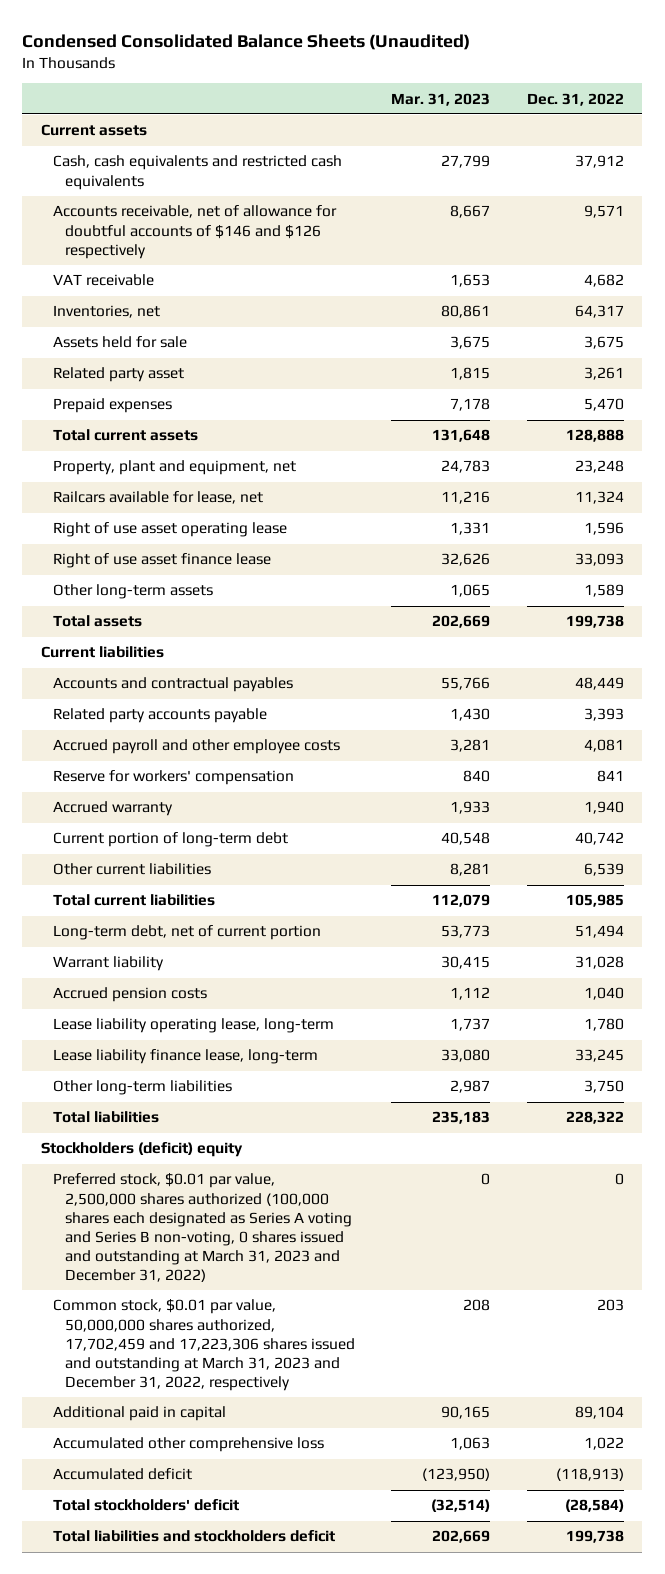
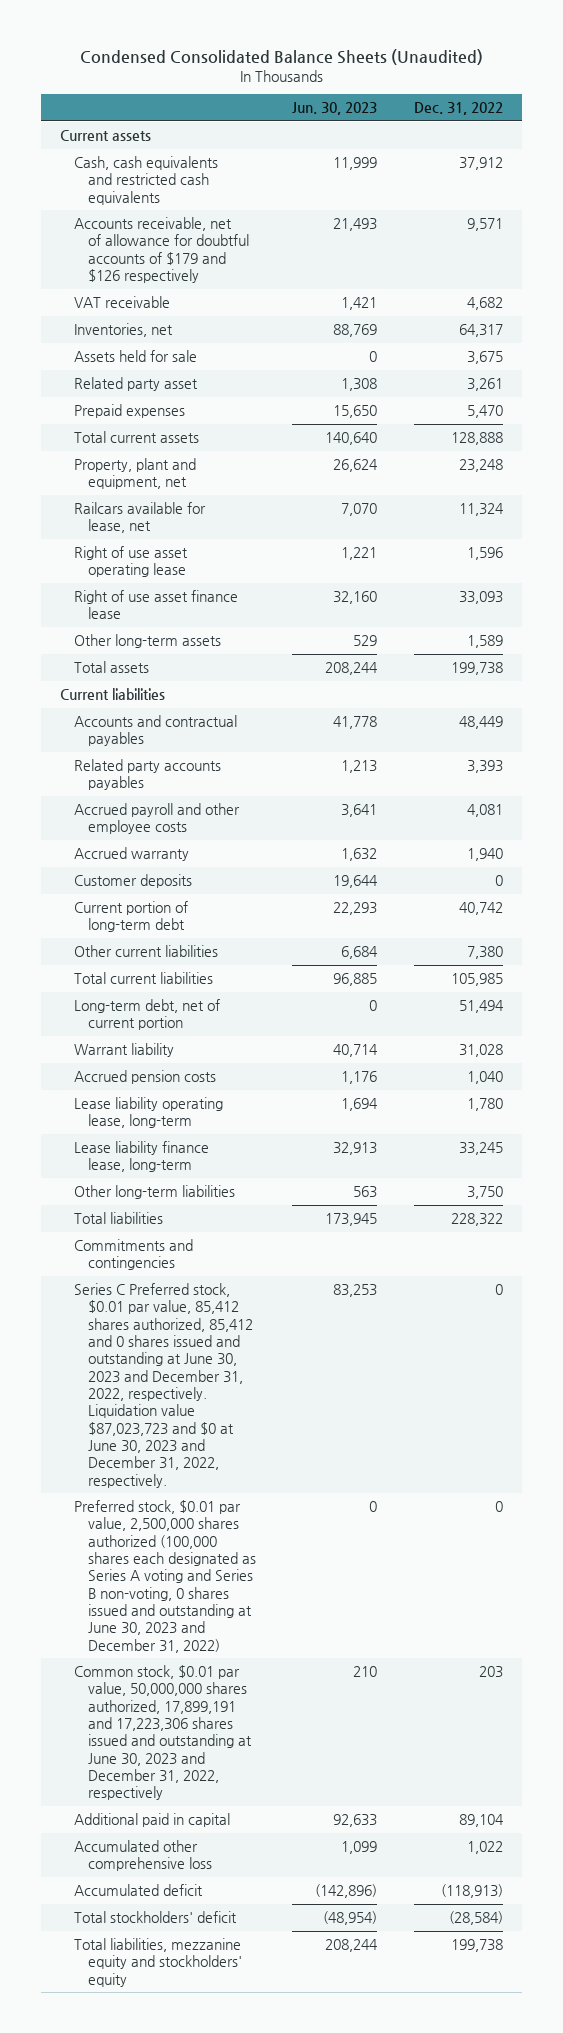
[391,92,491,106] Mar. 31, 2023 -> none
none -> [292,102,378,116] Jun. 30, 2023
[52,205,337,259] Accounts receivable, net of allowance for doubtful accounts of $146 and $126 respectively -> [73,217,249,284] Accounts receivable, net of allowance for doubtful accounts of $179 and $126 respectively
[52,708,267,724] Related party accounts payable -> [73,759,221,791] Related party accounts payables
[52,770,294,786] Reserve for workers' compensation -> none
none -> [73,874,192,889] Customer deposits
[584,863,625,877] 6,539 -> [467,946,504,960] 7,380
[40,1142,243,1158] Stockholders (deficit) equity -> none
none -> [73,1239,193,1271] Commitments and contingencies
none -> [73,1283,253,1488] Series C Preferred stock, $0.01 par value, 85,412 shares authorized, 85,412 and 0 shares issued and outstanding at June 30, 2023 and December 31, 2022, respectively. Liquidation value $87,023,723 and $0 at June 30, 2023 and December 31, 2022, respectively.
[52,1173,352,1283] Preferred stock, $0.01 par value, 2,500,000 shares authorized (100,000 shares each designated as Series A voting and Series B non-voting, 0 shares issued and outstanding at March 31, 2023 and December 31, 2022) -> [73,1500,256,1653] Preferred stock, $0.01 par value, 2,500,000 shares authorized (100,000 shares each designated as Series A voting and Series B non-voting, 0 shares issued and outstanding at June 30, 2023 and December 31, 2022)
[52,1299,355,1392] Common stock, $0.01 par value, 50,000,000 shares authorized, 17,702,459 and 17,223,306 shares issued and outstanding at March 31, 2023 and December 31, 2022, respectively -> [73,1665,252,1801] Common stock, $0.01 par value, 50,000,000 shares authorized, 17,899,191 and 17,223,306 shares issued and outstanding at June 30, 2023 and December 31, 2022, respectively
[52,1530,335,1543] Total liabilities and stockholders deficit -> [73,1938,242,1987] Total liabilities, mezzanine equity and stockholders' equity

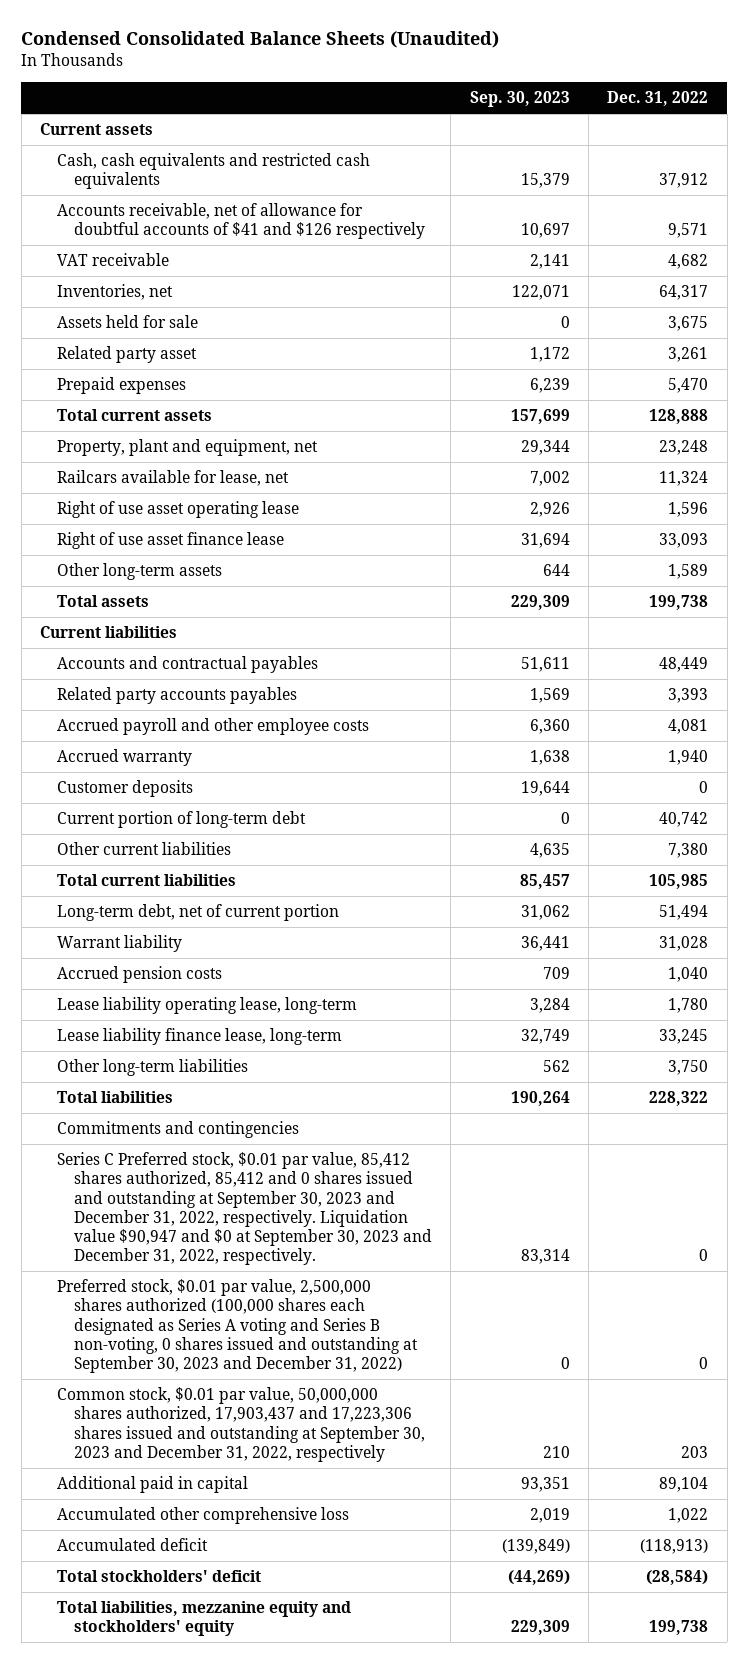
[292,102,378,116] Jun. 30, 2023 -> none
none -> [469,91,570,108] Sep. 30, 2023
[73,217,249,284] Accounts receivable, net of allowance for doubtful accounts of $179 and $126 respectively -> [56,203,425,240] Accounts receivable, net of allowance for doubtful accounts of $41 and $126 respectively
[73,1283,253,1488] Series C Preferred stock, $0.01 par value, 85,412 shares authorized, 85,412 and 0 shares issued and outstanding at June 30, 2023 and December 31, 2022, respectively. Liquidation value $87,023,723 and $0 at June 30, 2023 and December 31, 2022, respectively. -> [56,1152,432,1266] Series C Preferred stock, $0.01 par value, 85,412 shares authorized, 85,412 and 0 shares issued and outstanding at September 30, 2023 and December 31, 2022, respectively. Liquidation value $90,947 and $0 at September 30, 2023 and December 31, 2022, respectively.
[73,1500,256,1653] Preferred stock, $0.01 par value, 2,500,000 shares authorized (100,000 shares each designated as Series A voting and Series B non-voting, 0 shares issued and outstanding at June 30, 2023 and December 31, 2022) -> [56,1279,418,1373] Preferred stock, $0.01 par value, 2,500,000 shares authorized (100,000 shares each designated as Series A voting and Series B non-voting, 0 shares issued and outstanding at September 30, 2023 and December 31, 2022)
[73,1665,252,1801] Common stock, $0.01 par value, 50,000,000 shares authorized, 17,899,191 and 17,223,306 shares issued and outstanding at June 30, 2023 and December 31, 2022, respectively -> [56,1387,425,1462] Common stock, $0.01 par value, 50,000,000 shares authorized, 17,903,437 and 17,223,306 shares issued and outstanding at September 30, 2023 and December 31, 2022, respectively

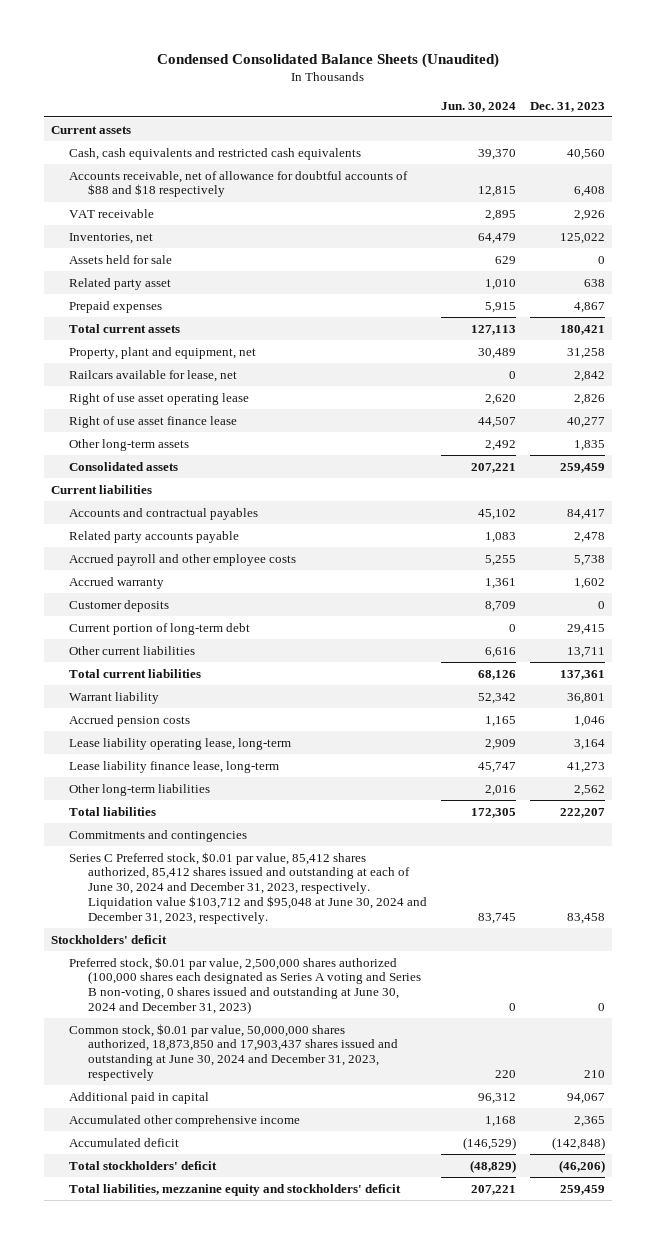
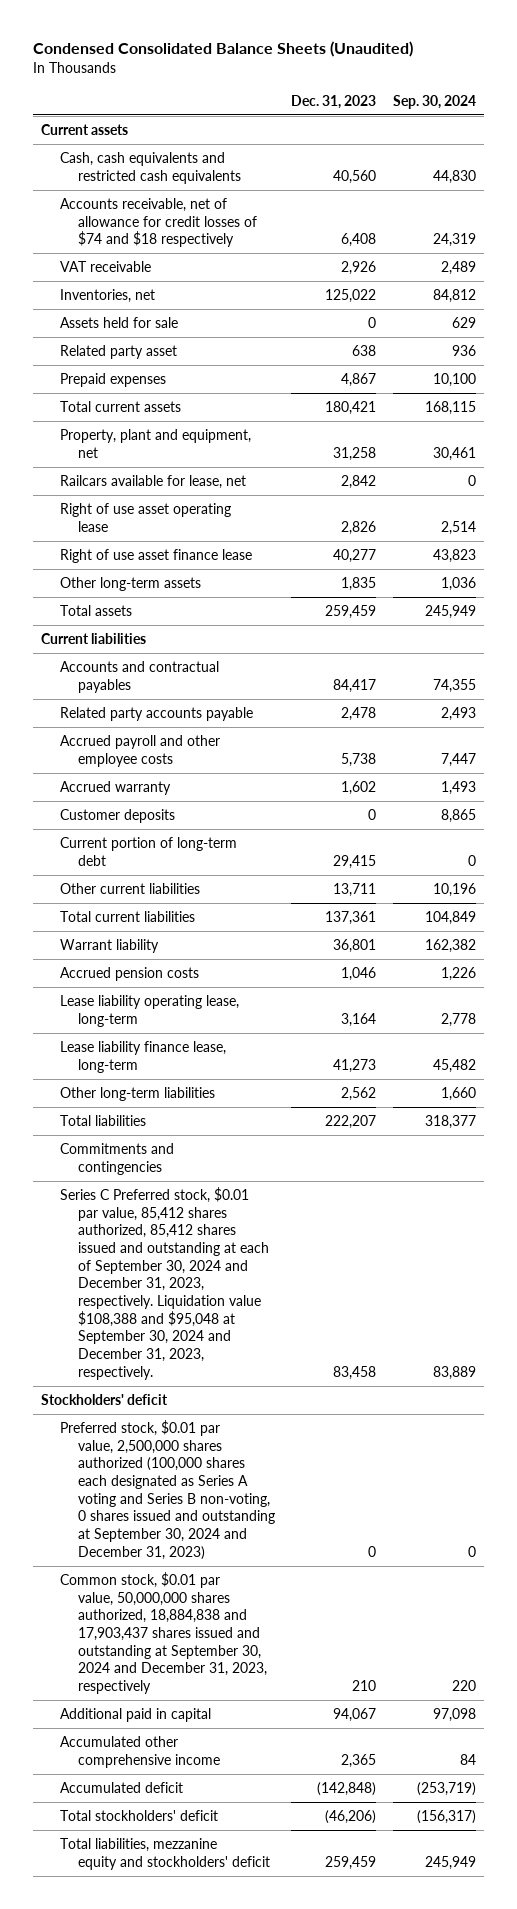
[440,101,516,112] Jun. 30, 2024 -> none
none -> [392,94,476,109] Sep. 30, 2024
[69,170,409,198] Accounts receivable, net of allowance for doubtful accounts of $88 and $18 respectively -> [59,197,258,248] Accounts receivable, net of allowance for credit losses of $74 and $18 respectively
[69,461,179,471] Consolidated assets -> [59,604,132,616] Total assets
[69,851,428,925] Series C Preferred stock, $0.01 par value, 85,412 shares authorized, 85,412 shares issued and outstanding at each of June 30, 2024 and December 31, 2023, respectively. Liquidation value $103,712 and $95,048 at June 30, 2024 and December 31, 2023, respectively. -> [59,1186,270,1380] Series C Preferred stock, $0.01 par value, 85,412 shares authorized, 85,412 shares issued and outstanding at each of September 30, 2024 and December 31, 2023, respectively. Liquidation value $108,388 and $95,048 at September 30, 2024 and December 31, 2023, respectively.
[69,956,422,1015] Preferred stock, $0.01 par value, 2,500,000 shares authorized (100,000 shares each designated as Series A voting and Series B non-voting, 0 shares issued and outstanding at June 30, 2024 and December 31, 2023) -> [59,1419,276,1560] Preferred stock, $0.01 par value, 2,500,000 shares authorized (100,000 shares each designated as Series A voting and Series B non-voting, 0 shares issued and outstanding at September 30, 2024 and December 31, 2023)
[69,1023,399,1082] Common stock, $0.01 par value, 50,000,000 shares authorized, 18,873,850 and 17,903,437 shares issued and outstanding at June 30, 2024 and December 31, 2023, respectively -> [59,1571,268,1694] Common stock, $0.01 par value, 50,000,000 shares authorized, 18,884,838 and 17,903,437 shares issued and outstanding at September 30, 2024 and December 31, 2023, respectively

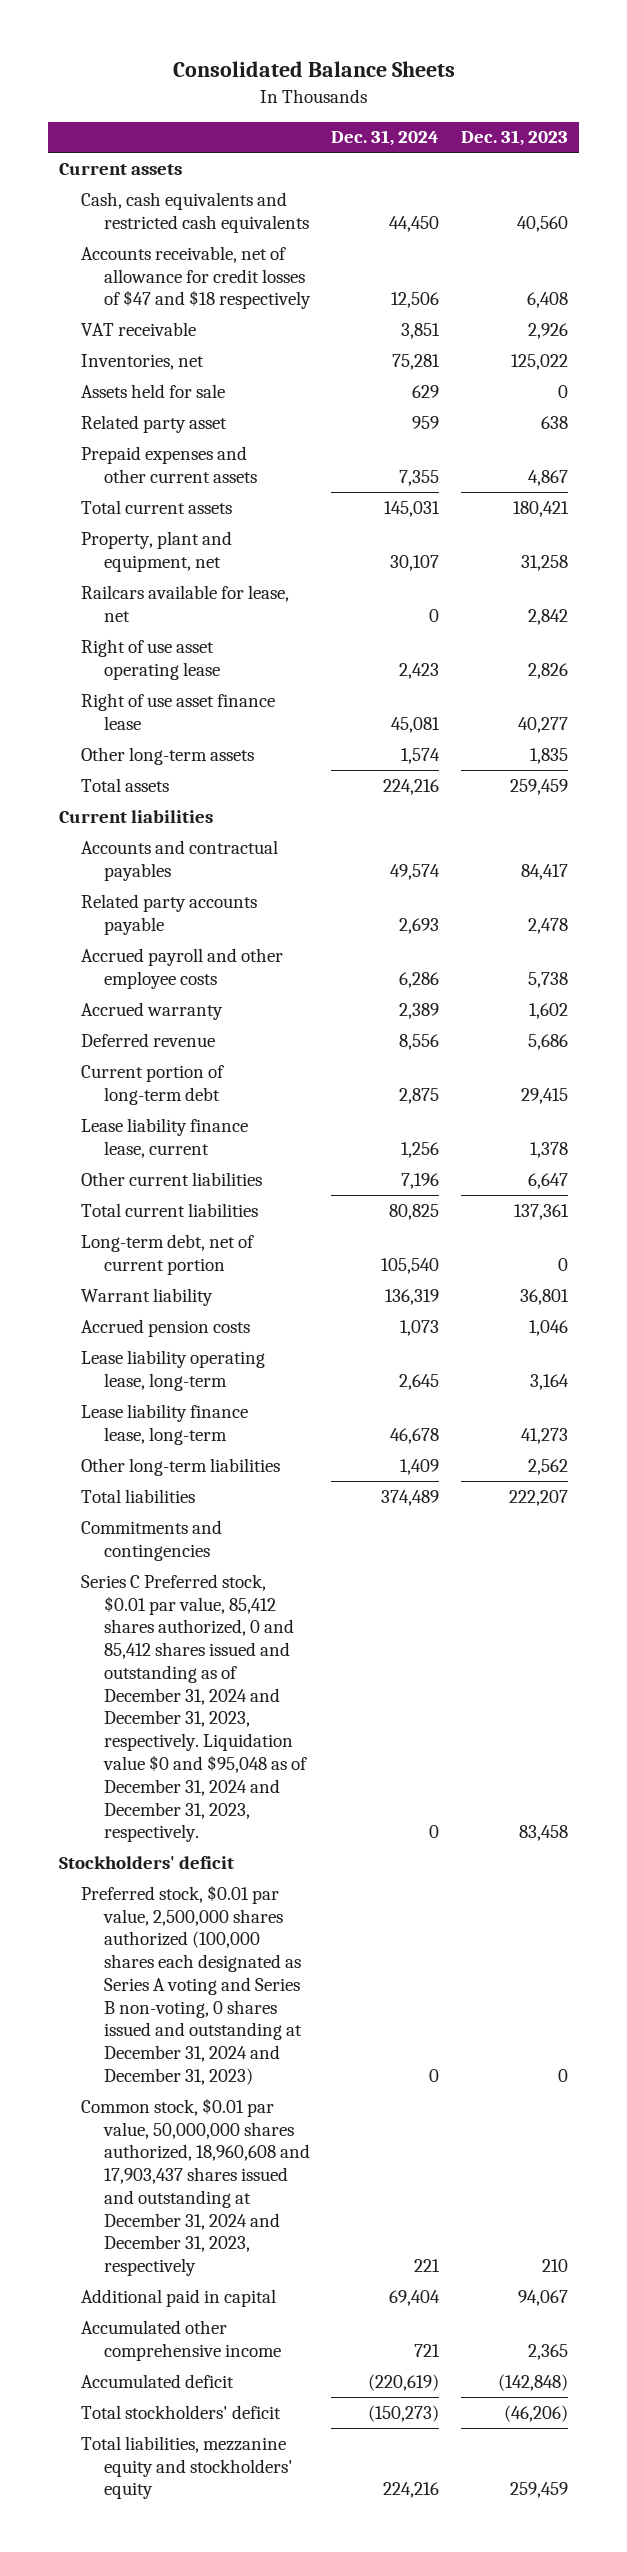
[33,41,414,58] Condensed Consolidated Balance Sheets (Unaudited) -> [172,61,455,78] Consolidated Balance Sheets
[392,94,476,109] Sep. 30, 2024 -> none
none -> [331,130,440,147] Dec. 31, 2024
[59,197,258,248] Accounts receivable, net of allowance for credit losses of $74 and $18 respectively -> [81,245,311,310] Accounts receivable, net of allowance for credit losses of $47 and $18 respectively
[59,372,166,387] Prepaid expenses -> [81,445,257,483] Prepaid expenses and other current assets
[59,808,175,823] Customer deposits -> none
none -> [81,1032,216,1047] Deferred revenue
none -> [81,1117,249,1158] Lease liability finance lease, current
[333,882,377,897] 13,711 -> [528,1172,569,1189] 6,647
none -> [81,1233,255,1275] Long-term debt, net of current portion
[59,1186,270,1380] Series C Preferred stock, $0.01 par value, 85,412 shares authorized, 85,412 shares issued and outstanding at each of September 30, 2024 and December 31, 2023, respectively. Liquidation value $108,388 and $95,048 at September 30, 2024 and December 31, 2023, respectively. -> [81,1573,307,1843] Series C Preferred stock, $0.01 par value, 85,412 shares authorized, 0 and 85,412 shares issued and outstanding as of December 31, 2024 and December 31, 2023, respectively. Liquidation value $0 and $95,048 as of December 31, 2024 and December 31, 2023, respectively.
[59,1419,276,1560] Preferred stock, $0.01 par value, 2,500,000 shares authorized (100,000 shares each designated as Series A voting and Series B non-voting, 0 shares issued and outstanding at September 30, 2024 and December 31, 2023) -> [81,1884,302,2086] Preferred stock, $0.01 par value, 2,500,000 shares authorized (100,000 shares each designated as Series A voting and Series B non-voting, 0 shares issued and outstanding at December 31, 2024 and December 31, 2023)
[59,1571,268,1694] Common stock, $0.01 par value, 50,000,000 shares authorized, 18,884,838 and 17,903,437 shares issued and outstanding at September 30, 2024 and December 31, 2023, respectively -> [81,2097,310,2277] Common stock, $0.01 par value, 50,000,000 shares authorized, 18,960,608 and 17,903,437 shares issued and outstanding at December 31, 2024 and December 31, 2023, respectively
[59,1837,271,1870] Total liabilities, mezzanine equity and stockholders' deficit -> [81,2435,293,2500] Total liabilities, mezzanine equity and stockholders' equity

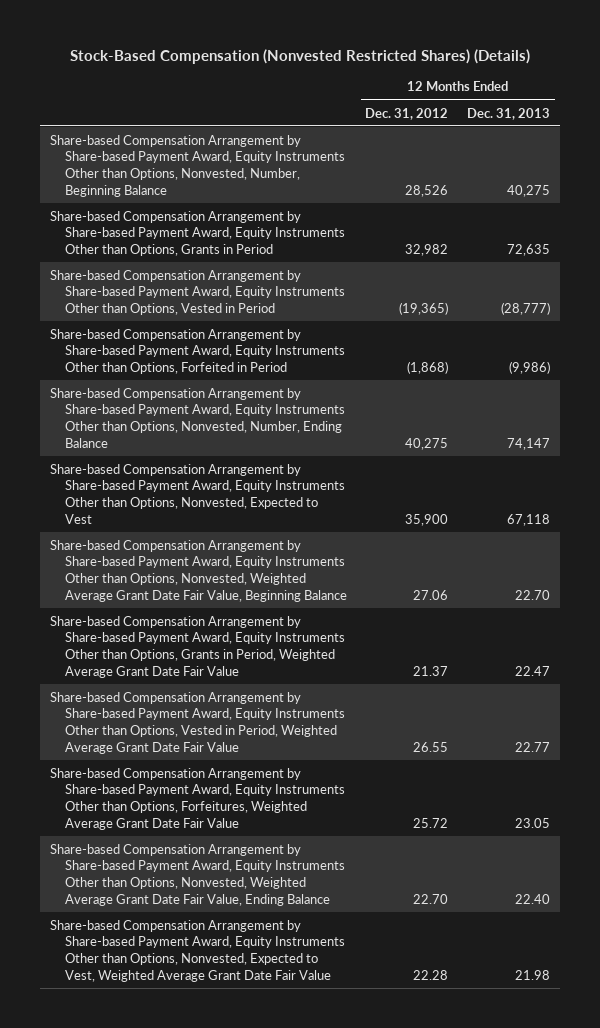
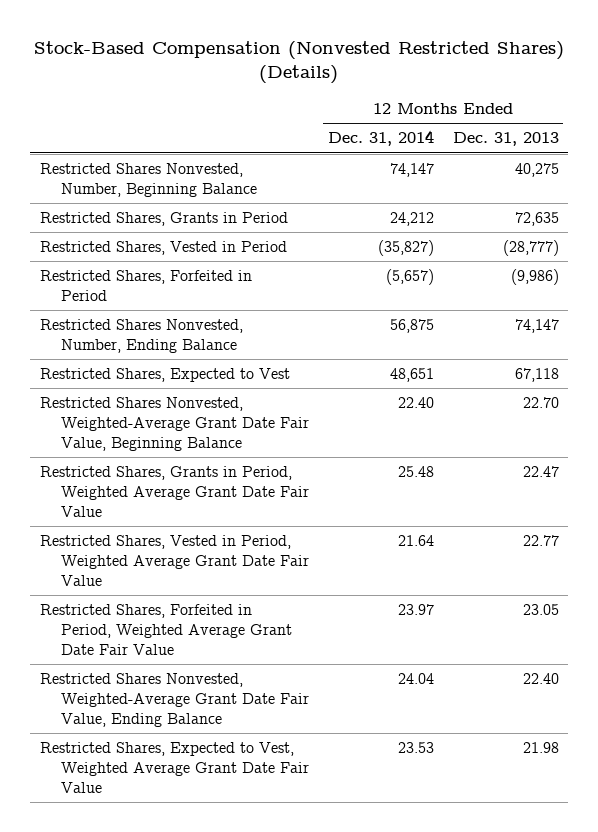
[365,107,449,120] Dec. 31, 2012 -> none
none -> [327,130,434,147] Dec. 31, 2014
[49,134,345,197] Share-based Compensation Arrangement by Share-based Payment Award, Equity Instruments Other than Options, Nonvested, Number, Beginning Balance -> [39,163,257,197] Restricted Shares Nonvested, Number, Beginning Balance
[49,210,345,257] Share-based Compensation Arrangement by Share-based Payment Award, Equity Instruments Other than Options, Grants in Period -> [39,212,288,227] Restricted Shares, Grants in Period
[49,269,345,316] Share-based Compensation Arrangement by Share-based Payment Award, Equity Instruments Other than Options, Vested in Period -> [39,241,287,256] Restricted Shares, Vested in Period
[49,328,345,375] Share-based Compensation Arrangement by Share-based Payment Award, Equity Instruments Other than Options, Forfeited in Period -> [39,270,252,301] Restricted Shares, Forfeited in Period
[49,387,345,448] Share-based Compensation Arrangement by Share-based Payment Award, Equity Instruments Other than Options, Nonvested, Number, Ending Balance -> [39,319,243,353] Restricted Shares Nonvested, Number, Ending Balance
[49,463,345,524] Share-based Compensation Arrangement by Share-based Payment Award, Equity Instruments Other than Options, Nonvested, Expected to Vest -> [39,368,290,383] Restricted Shares, Expected to Vest
[49,539,347,602] Share-based Compensation Arrangement by Share-based Payment Award, Equity Instruments Other than Options, Nonvested, Weighted Average Grant Date Fair Value, Beginning Balance -> [39,397,309,451] Restricted Shares Nonvested, Weighted-Average Grant Date Fair Value, Beginning Balance
[49,615,345,678] Share-based Compensation Arrangement by Share-based Payment Award, Equity Instruments Other than Options, Grants in Period, Weighted Average Grant Date Fair Value -> [39,466,309,517] Restricted Shares, Grants in Period, Weighted Average Grant Date Fair Value
[49,691,345,754] Share-based Compensation Arrangement by Share-based Payment Award, Equity Instruments Other than Options, Vested in Period, Weighted Average Grant Date Fair Value -> [39,535,309,586] Restricted Shares, Vested in Period, Weighted Average Grant Date Fair Value
[49,767,345,830] Share-based Compensation Arrangement by Share-based Payment Award, Equity Instruments Other than Options, Forfeitures, Weighted Average Grant Date Fair Value -> [39,604,292,655] Restricted Shares, Forfeited in Period, Weighted Average Grant Date Fair Value
[49,843,345,906] Share-based Compensation Arrangement by Share-based Payment Award, Equity Instruments Other than Options, Nonvested, Weighted Average Grant Date Fair Value, Ending Balance -> [39,673,309,727] Restricted Shares Nonvested, Weighted-Average Grant Date Fair Value, Ending Balance
[49,919,345,982] Share-based Compensation Arrangement by Share-based Payment Award, Equity Instruments Other than Options, Nonvested, Expected to Vest, Weighted Average Grant Date Fair Value -> [39,742,309,793] Restricted Shares, Expected to Vest, Weighted Average Grant Date Fair Value

